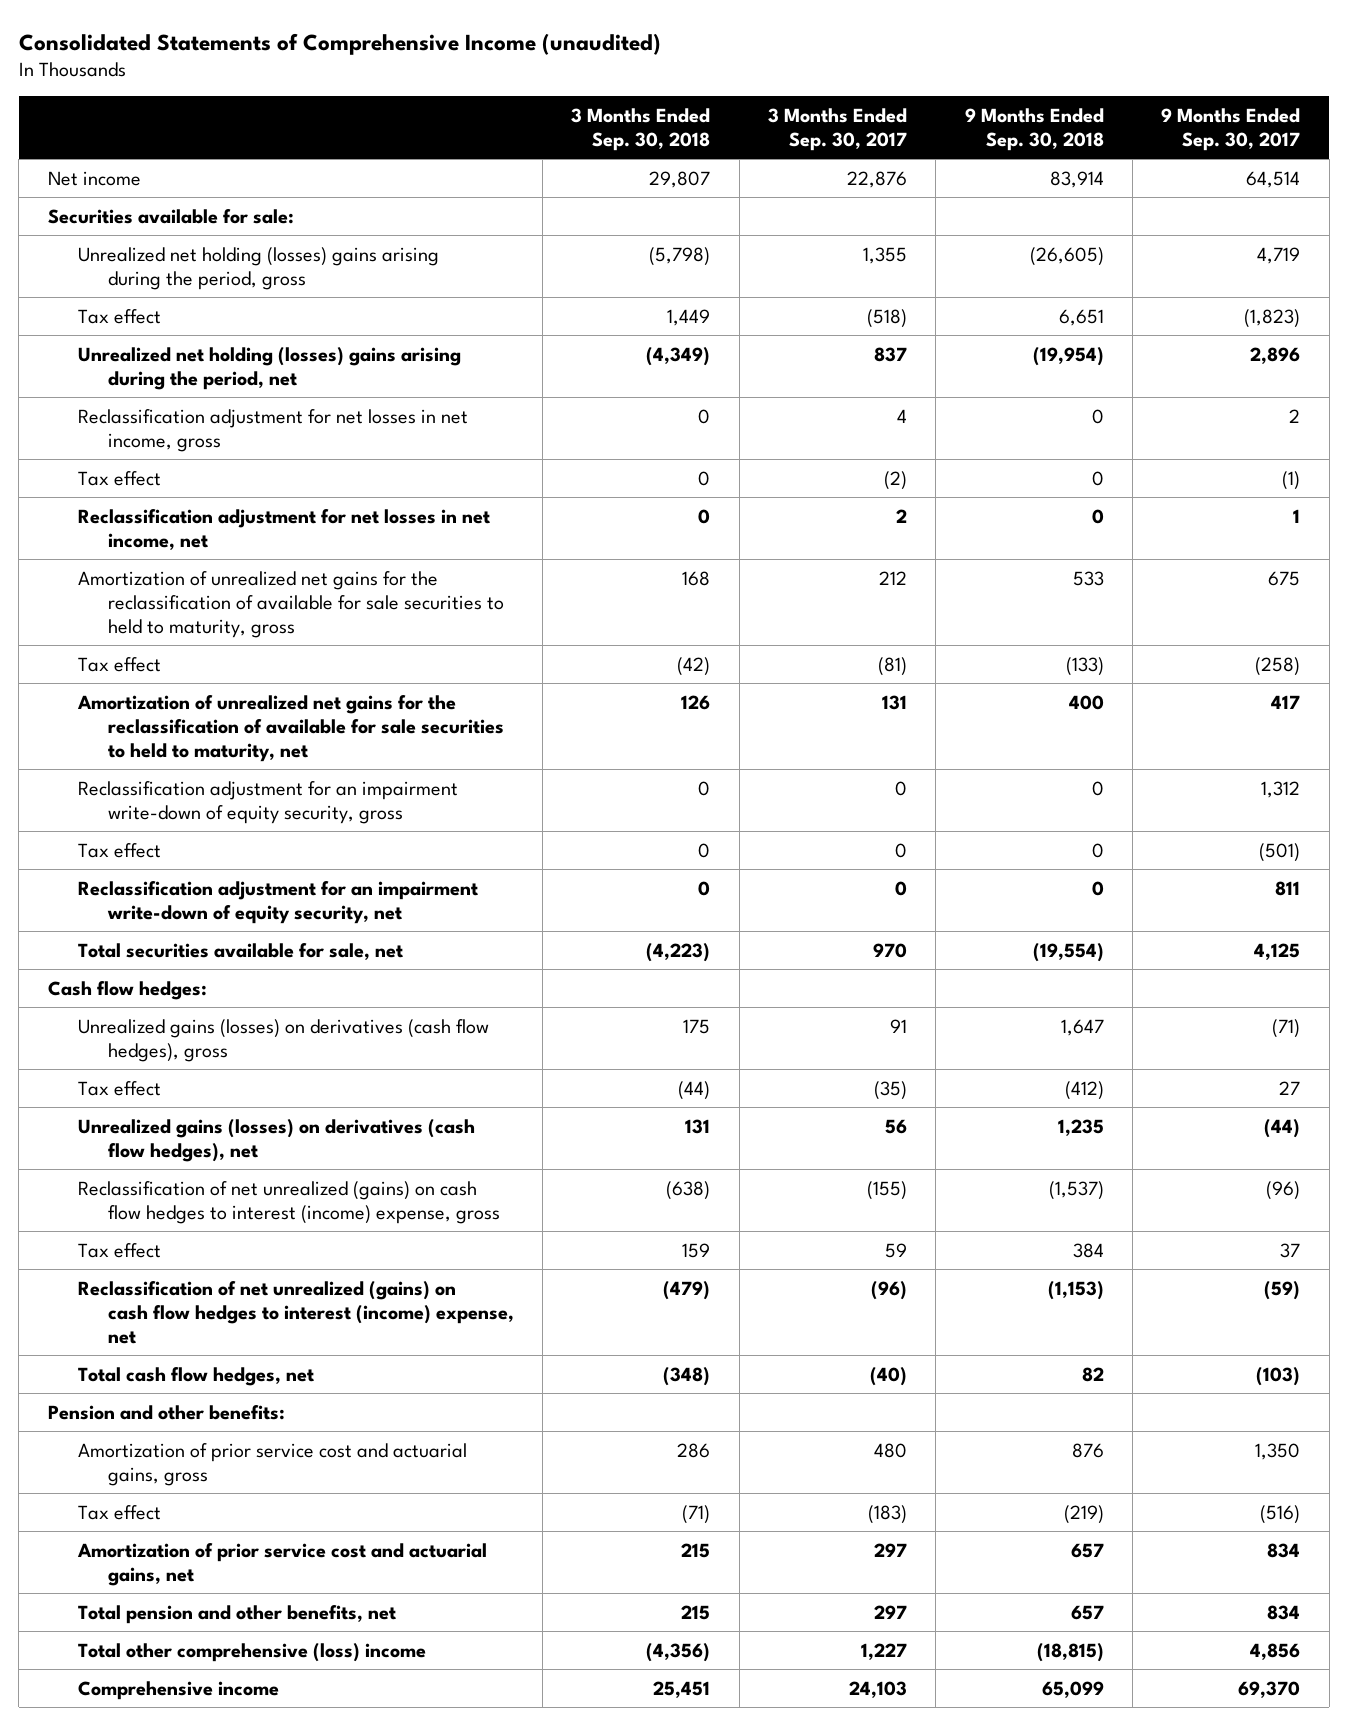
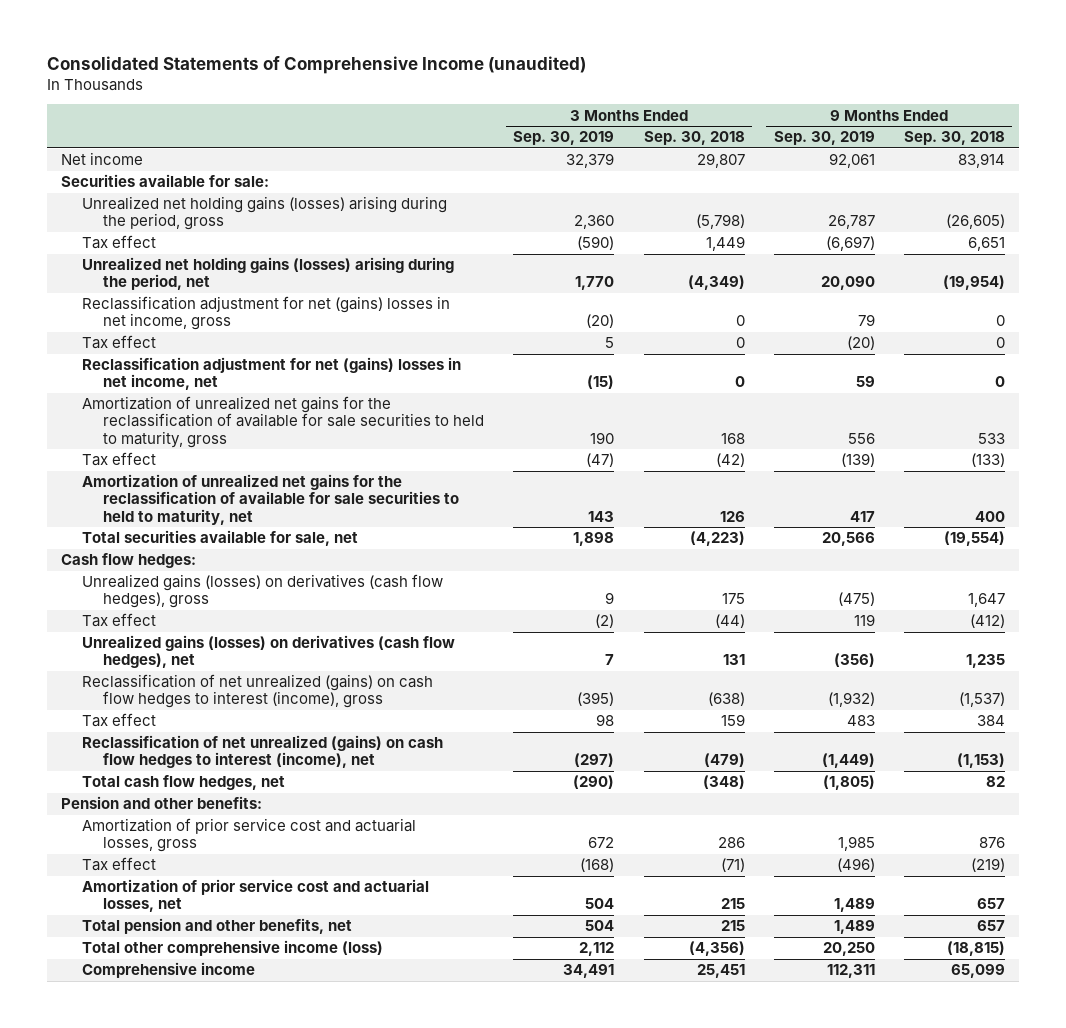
[768,107,908,151] 3 Months Ended Sep. 30, 2017 -> none
[1161,107,1301,151] 9 Months Ended Sep. 30, 2017 -> none
none -> [513,131,615,146] Sep. 30, 2019
none -> [773,131,875,146] Sep. 30, 2019
[77,246,439,290] Unrealized net holding (losses) gains arising during the period, gross -> [82,196,448,231] Unrealized net holding gains (losses) arising during the period, gross
[77,346,461,390] Unrealized net holding (losses) gains arising during the period, net -> [82,257,455,291] Unrealized net holding gains (losses) arising during the period, net
[77,408,468,452] Reclassification adjustment for net losses in net income, gross -> [82,296,451,331] Reclassification adjustment for net (gains) losses in net income, gross
[77,508,490,550] Reclassification adjustment for net losses in net income, net -> [82,357,462,391] Reclassification adjustment for net (gains) losses in net income, net
[77,780,458,824] Reclassification adjustment for an impairment write-down of equity security, gross -> none
[77,842,161,858] Tax effect -> none
[77,880,478,924] Reclassification adjustment for an impairment write-down of equity security, net -> none
[77,1180,500,1224] Reclassification of net unrealized (gains) on cash flow hedges to interest (income) expense, gross -> [82,674,434,709] Reclassification of net unrealized (gains) on cash flow hedges to interest (income), gross
[77,1280,514,1344] Reclassification of net unrealized (gains) on cash flow hedges to interest (income) expense, net -> [82,735,444,769] Reclassification of net unrealized (gains) on cash flow hedges to interest (income), net
[77,1442,467,1486] Amortization of prior service cost and actuarial gains, gross -> [82,818,417,853] Amortization of prior service cost and actuarial losses, gross
[76,1542,487,1586] Amortization of prior service cost and actuarial gains, net -> [82,879,430,913] Amortization of prior service cost and actuarial losses, net
[77,1642,426,1662] Total other comprehensive (loss) income -> [82,940,384,957] Total other comprehensive income (loss)

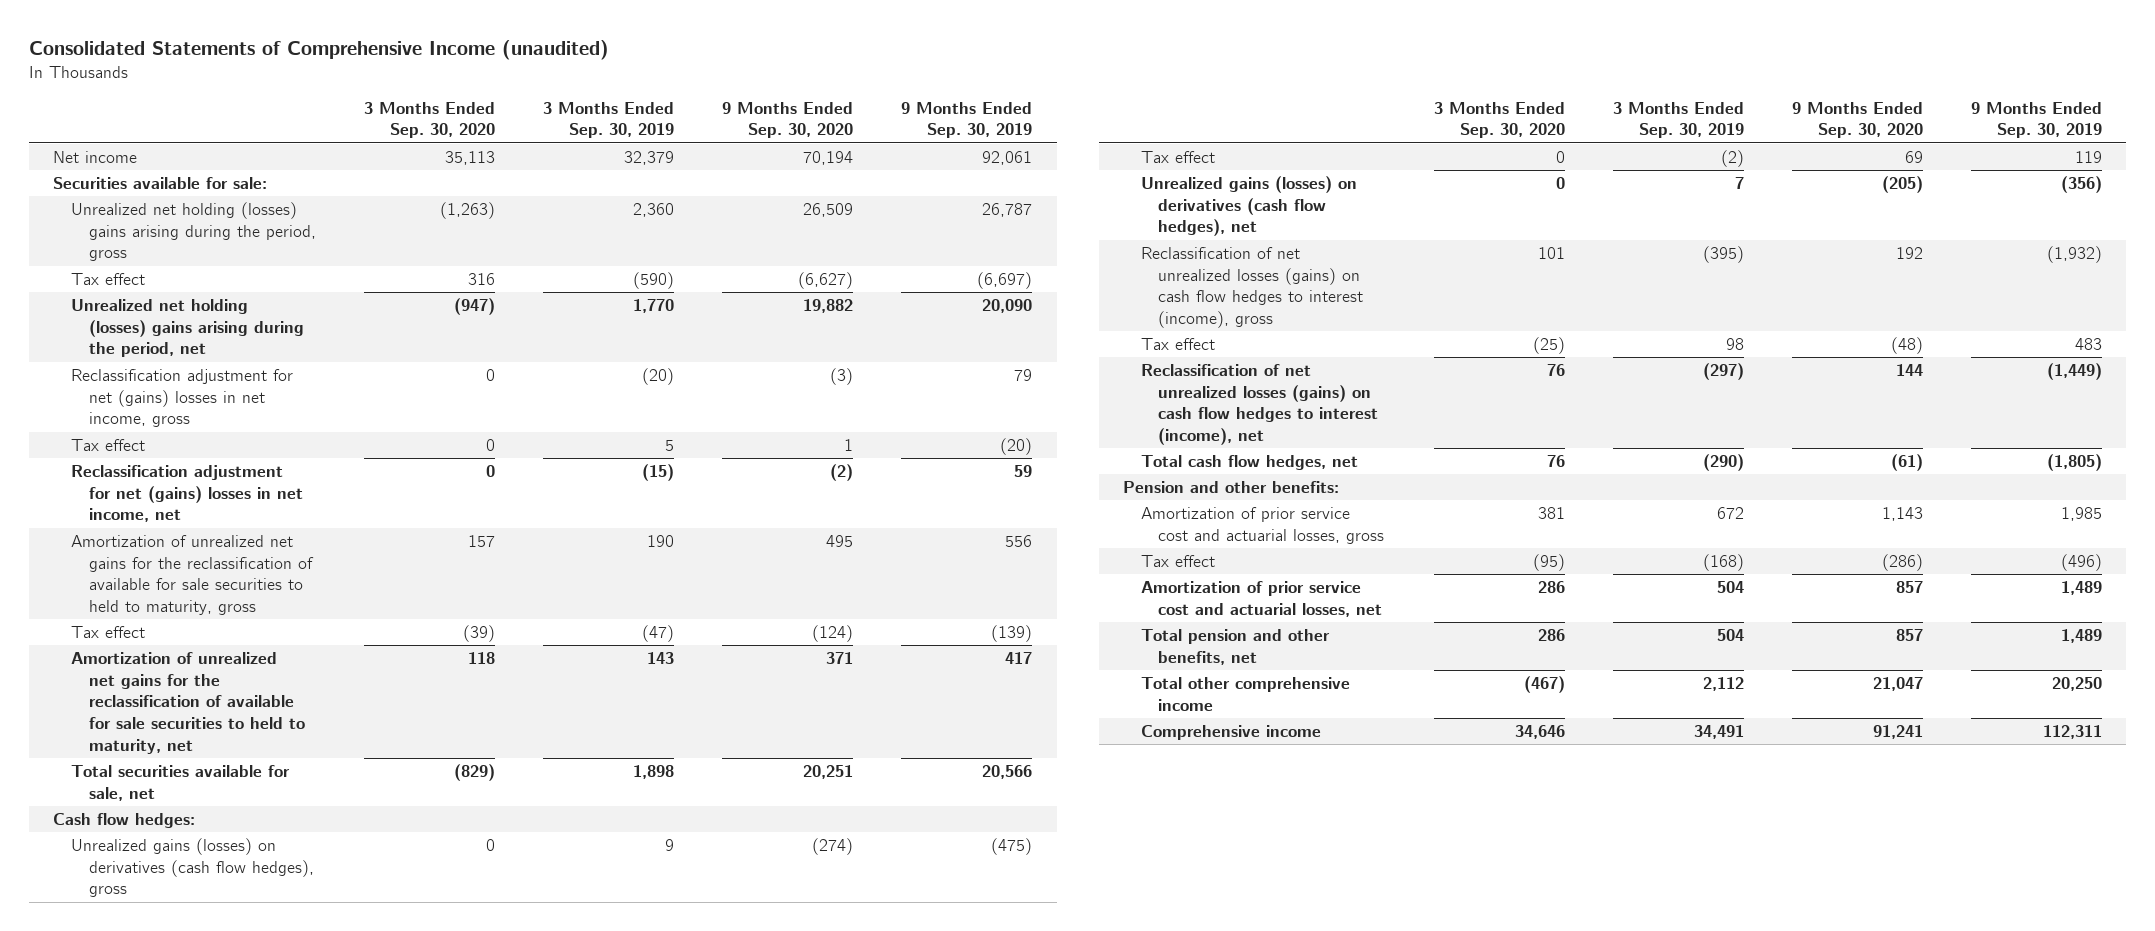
[643,131,745,146] Sep. 30, 2018 -> none
[903,131,1005,146] Sep. 30, 2018 -> none
none -> [363,101,495,139] 3 Months Ended Sep. 30, 2020
none -> [722,101,854,139] 9 Months Ended Sep. 30, 2020
[82,196,448,231] Unrealized net holding gains (losses) arising during the period, gross -> [70,201,316,262] Unrealized net holding (losses) gains arising during the period, gross
[82,257,455,291] Unrealized net holding gains (losses) arising during the period, net -> [70,298,304,358] Unrealized net holding (losses) gains arising during the period, net
[82,674,434,709] Reclassification of net unrealized (gains) on cash flow hedges to interest (income), gross -> [1140,246,1364,329] Reclassification of net unrealized losses (gains) on cash flow hedges to interest (income), gross
[82,735,444,769] Reclassification of net unrealized (gains) on cash flow hedges to interest (income), net -> [1140,363,1379,446] Reclassification of net unrealized losses (gains) on cash flow hedges to interest (income), net
[82,940,384,957] Total other comprehensive income (loss) -> [1140,676,1350,711] Total other comprehensive income

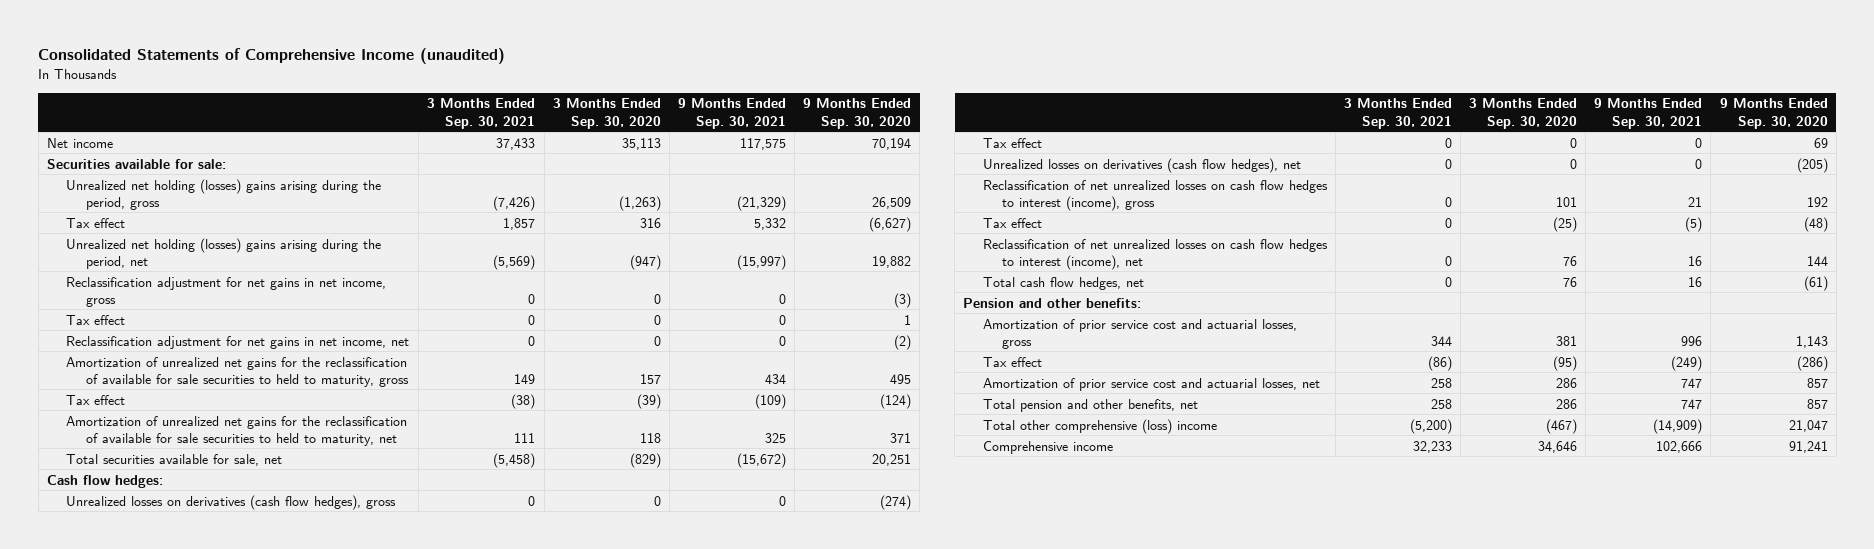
[543,101,675,139] 3 Months Ended Sep. 30, 2019 -> none
[901,101,1033,139] 9 Months Ended Sep. 30, 2019 -> none
none -> [427,98,536,129] 3 Months Ended Sep. 30, 2021
none -> [677,98,786,129] 9 Months Ended Sep. 30, 2021
[70,368,293,428] Reclassification adjustment for net (gains) losses in net income, gross -> [66,276,387,307] Reclassification adjustment for net gains in net income, gross
[70,464,303,523] Reclassification adjustment for net (gains) losses in net income, net -> [66,335,410,349] Reclassification adjustment for net gains in net income, net
[70,837,314,898] Unrealized gains (losses) on derivatives (cash flow hedges), gross -> [66,494,397,510] Unrealized losses on derivatives (cash flow hedges), gross
[1140,175,1357,237] Unrealized gains (losses) on derivatives (cash flow hedges), net -> [982,157,1301,173] Unrealized losses on derivatives (cash flow hedges), net
[1140,246,1364,329] Reclassification of net unrealized losses (gains) on cash flow hedges to interest (income), gross -> [982,179,1328,211] Reclassification of net unrealized losses on cash flow hedges to interest (income), gross
[1140,363,1379,446] Reclassification of net unrealized losses (gains) on cash flow hedges to interest (income), net -> [982,238,1328,270] Reclassification of net unrealized losses on cash flow hedges to interest (income), net
[1140,676,1350,711] Total other comprehensive income -> [982,418,1217,434] Total other comprehensive (loss) income

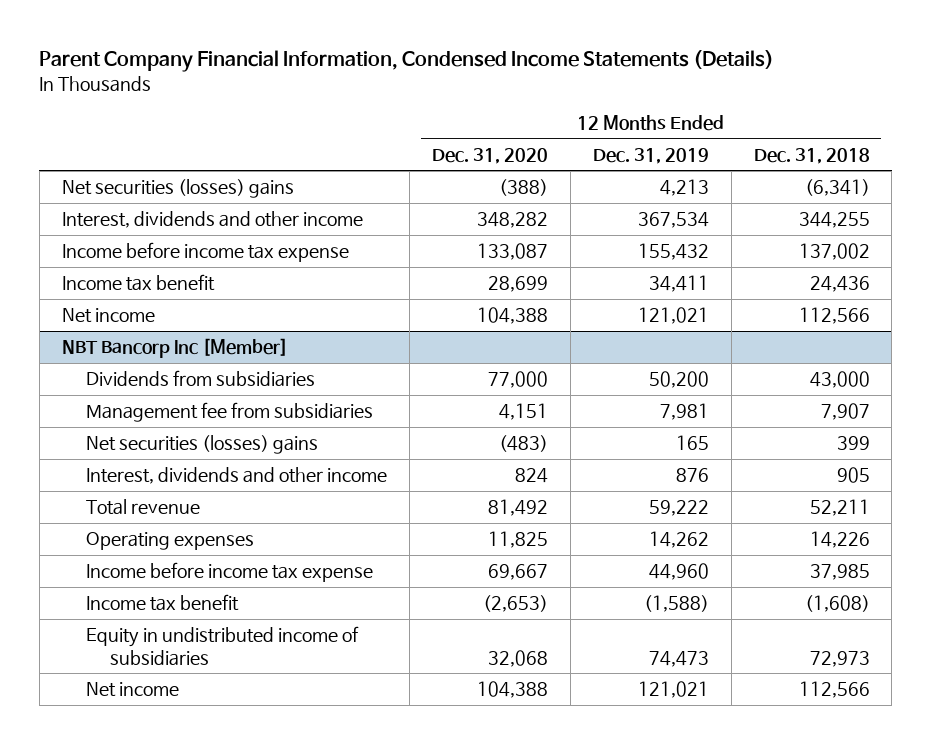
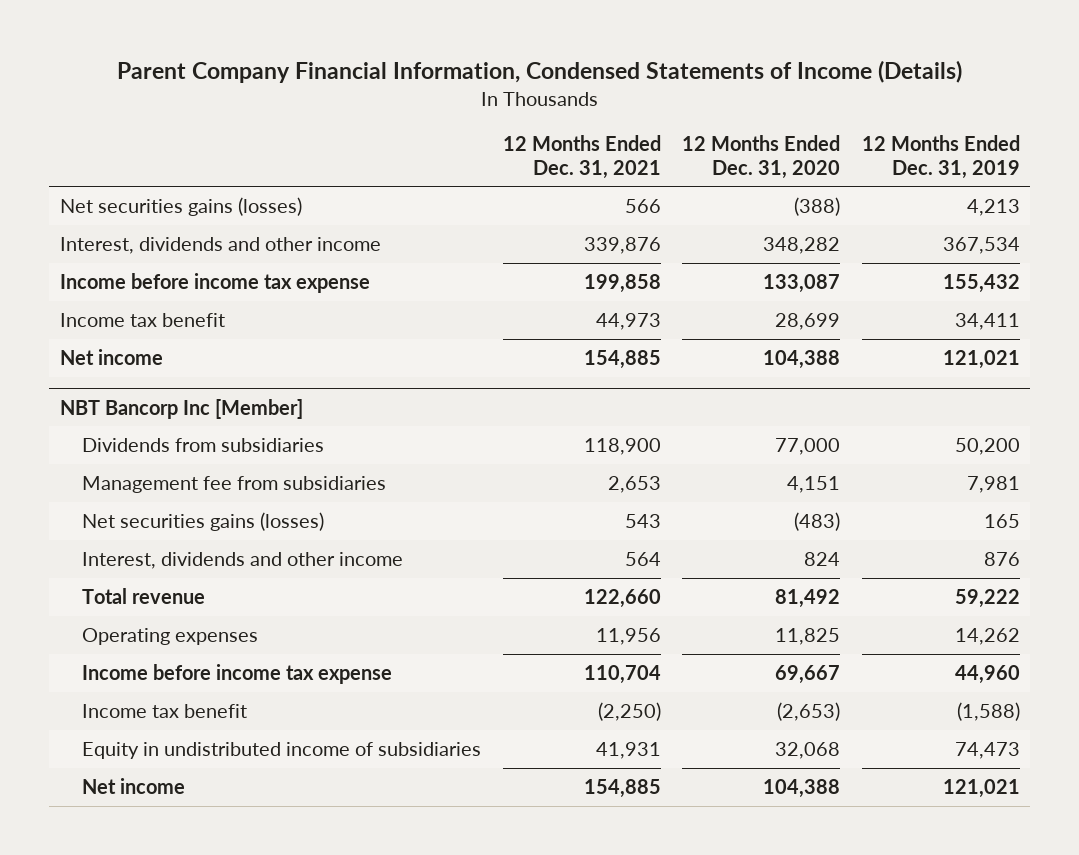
[39,50,775,73] Parent Company Financial Information, Condensed Income Statements (Details) -> [116,60,962,84] Parent Company Financial Information, Condensed Statements of Income (Details)
[753,147,870,164] Dec. 31, 2018 -> none
none -> [502,135,661,179] 12 Months Ended Dec. 31, 2021
[61,179,294,199] Net securities (losses) gains -> [59,196,302,216] Net securities gains (losses)
[85,435,318,455] Net securities (losses) gains -> [82,511,325,531] Net securities gains (losses)

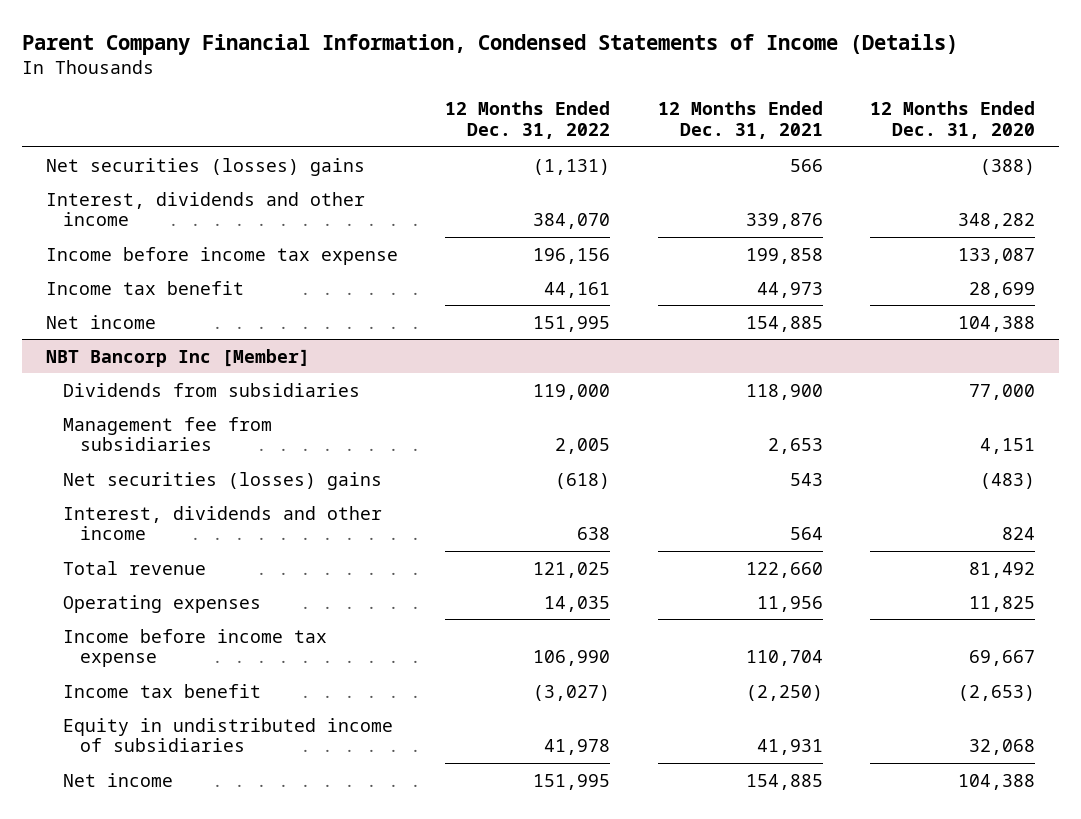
[861,135,1020,179] 12 Months Ended Dec. 31, 2019 -> none
none -> [445,101,611,139] 12 Months Ended Dec. 31, 2022
[59,196,302,216] Net securities gains (losses) -> [45,157,365,176] Net securities (losses) gains
[82,511,325,531] Net securities gains (losses) -> [62,471,382,490] Net securities (losses) gains

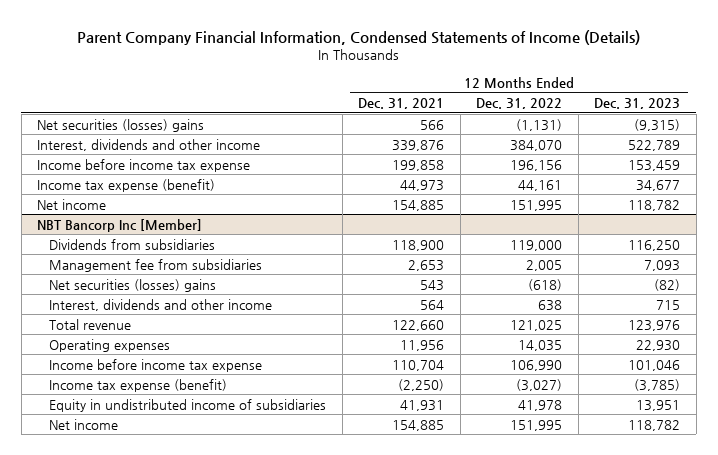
[870,101,1036,139] 12 Months Ended Dec. 31, 2020 -> none
none -> [594,98,681,110] Dec. 31, 2023
[45,280,244,295] Income tax benefit -> [37,178,216,192] Income tax expense (benefit)
[62,683,261,698] Income tax benefit -> [49,378,228,392] Income tax expense (benefit)

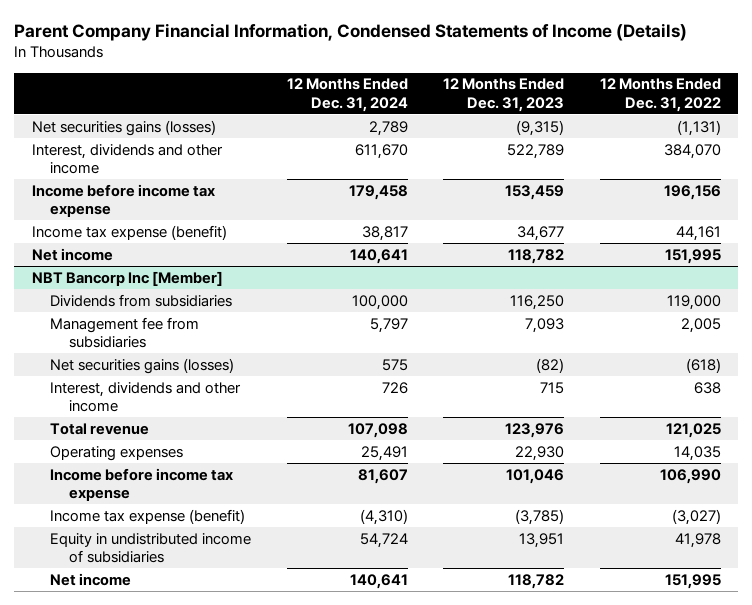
[358,98,445,110] Dec. 31, 2021 -> none
none -> [286,78,408,112] 12 Months Ended Dec. 31, 2024
[37,118,205,132] Net securities (losses) gains -> [31,119,216,136] Net securities gains (losses)
[49,278,217,292] Net securities (losses) gains -> [50,357,235,374] Net securities gains (losses)

